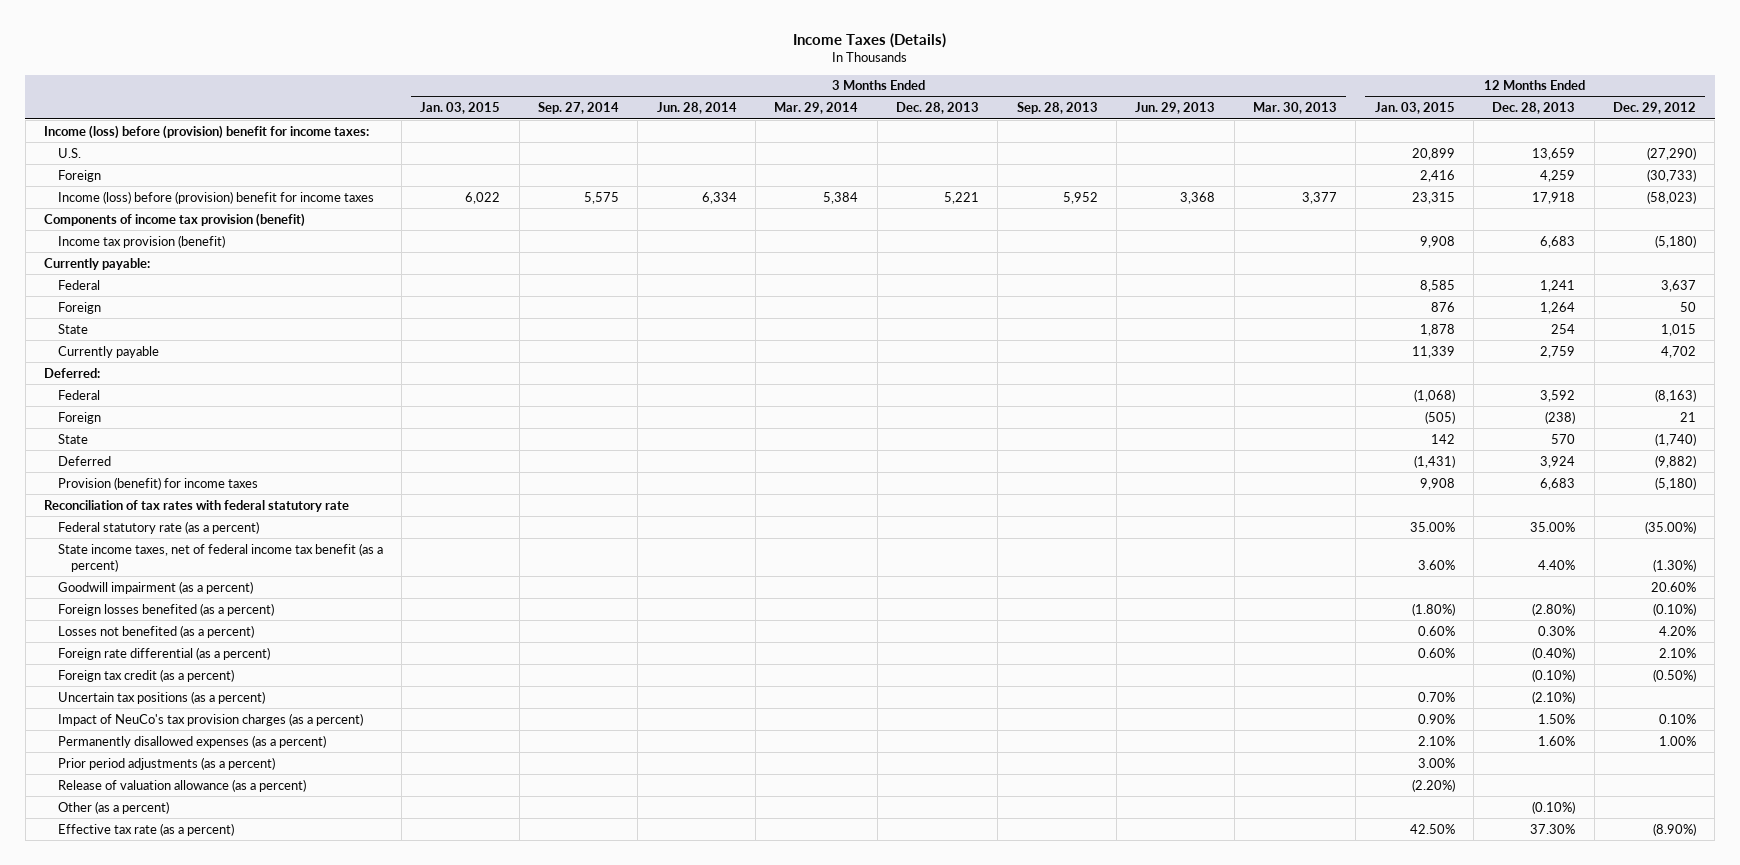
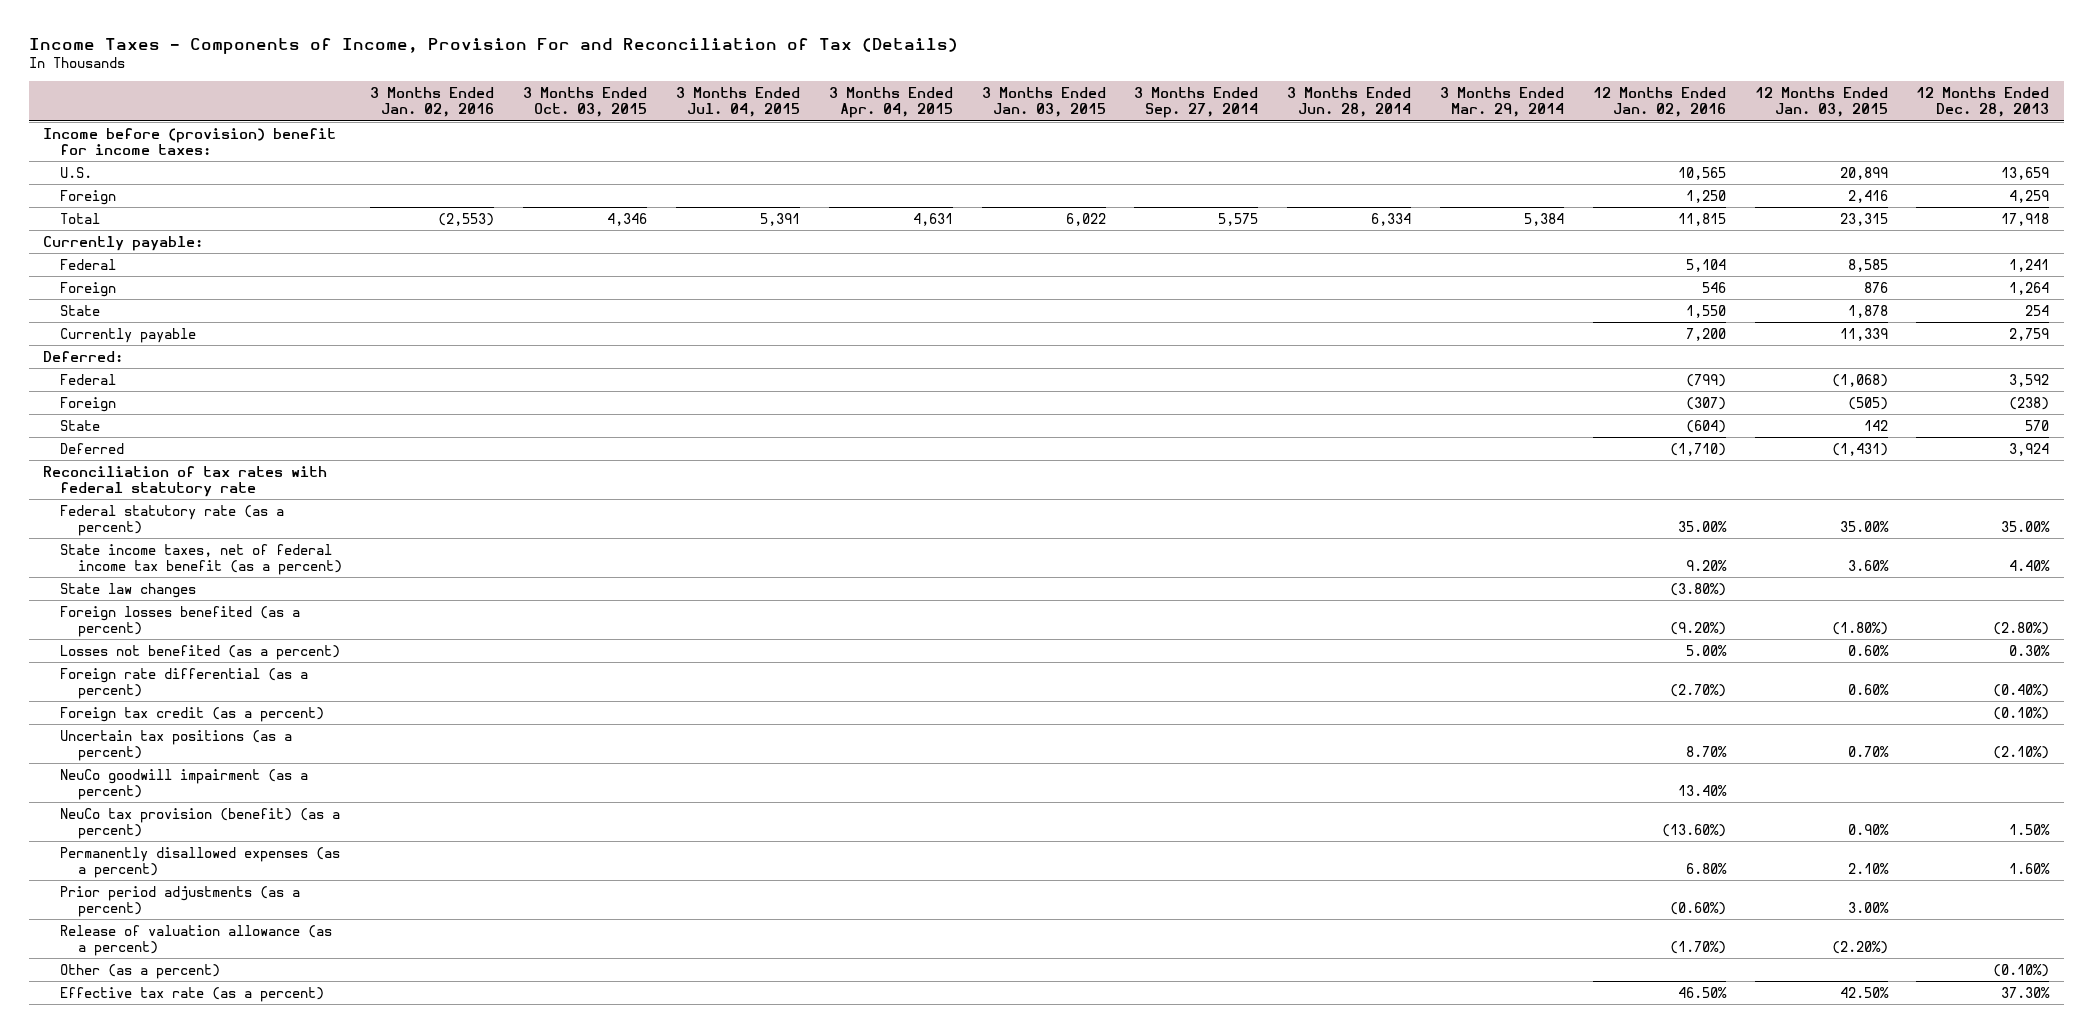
[792,32,946,48] Income Taxes (Details) -> [28,37,958,54] Income Taxes - Components of Income, Provision For and Reconciliation of Tax (Details)
[895,102,979,115] Dec. 28, 2013 -> none
[1016,102,1098,115] Sep. 28, 2013 -> none
[1135,102,1216,115] Jun. 29, 2013 -> none
[1252,102,1337,115] Mar. 30, 2013 -> none
[1612,102,1696,115] Dec. 29, 2012 -> none
none -> [370,87,495,118] 3 Months Ended Jan. 02, 2016
none -> [523,87,648,118] 3 Months Ended Oct. 03, 2015
none -> [676,87,801,118] 3 Months Ended Jul. 04, 2015
none -> [828,87,953,119] 3 Months Ended Apr. 04, 2015
none -> [1592,87,1726,118] 12 Months Ended Jan. 02, 2016
[44,124,370,139] Income (loss) before (provision) benefit for income taxes: -> [43,127,337,156] Income before (provision) benefit for income taxes:
[44,212,306,227] Components of income tax provision (benefit) -> none
[57,234,225,248] Income tax provision (benefit) -> none
[57,190,374,204] Income (loss) before (provision) benefit for income taxes -> [60,212,101,224] Total
[57,476,258,490] Provision (benefit) for income taxes -> none
[57,580,253,594] Goodwill impairment (as a percent) -> none
none -> [60,582,197,598] State law changes
none -> [60,768,309,801] NeuCo goodwill impairment (as a percent)
[57,712,363,726] Impact of NeuCo's tax provision charges (as a percent) -> [60,807,341,840] NeuCo tax provision (benefit) (as a percent)

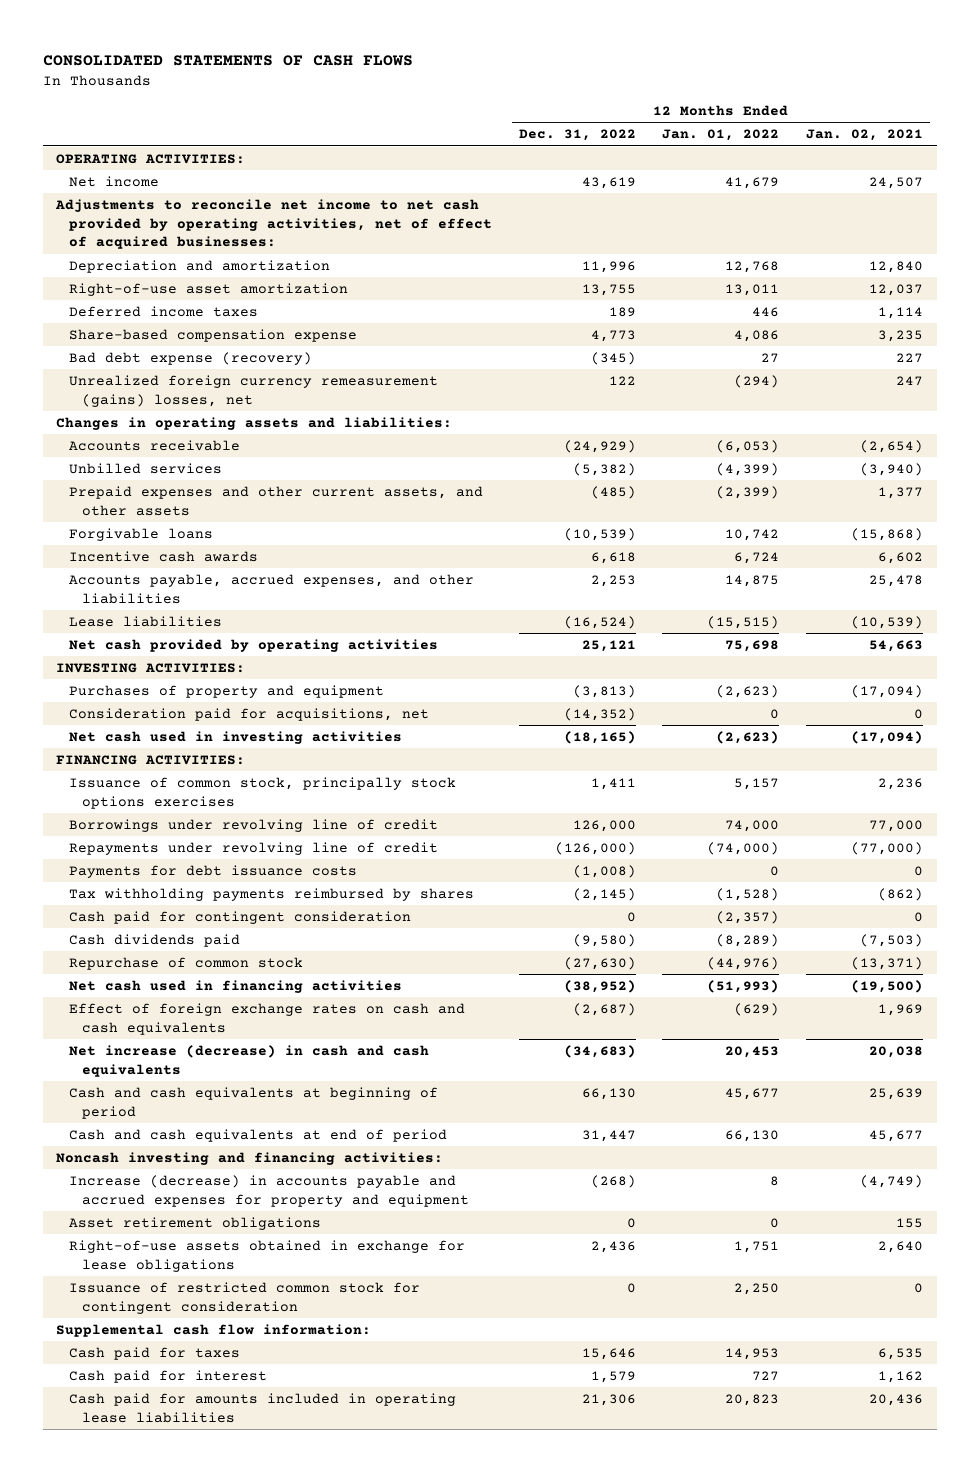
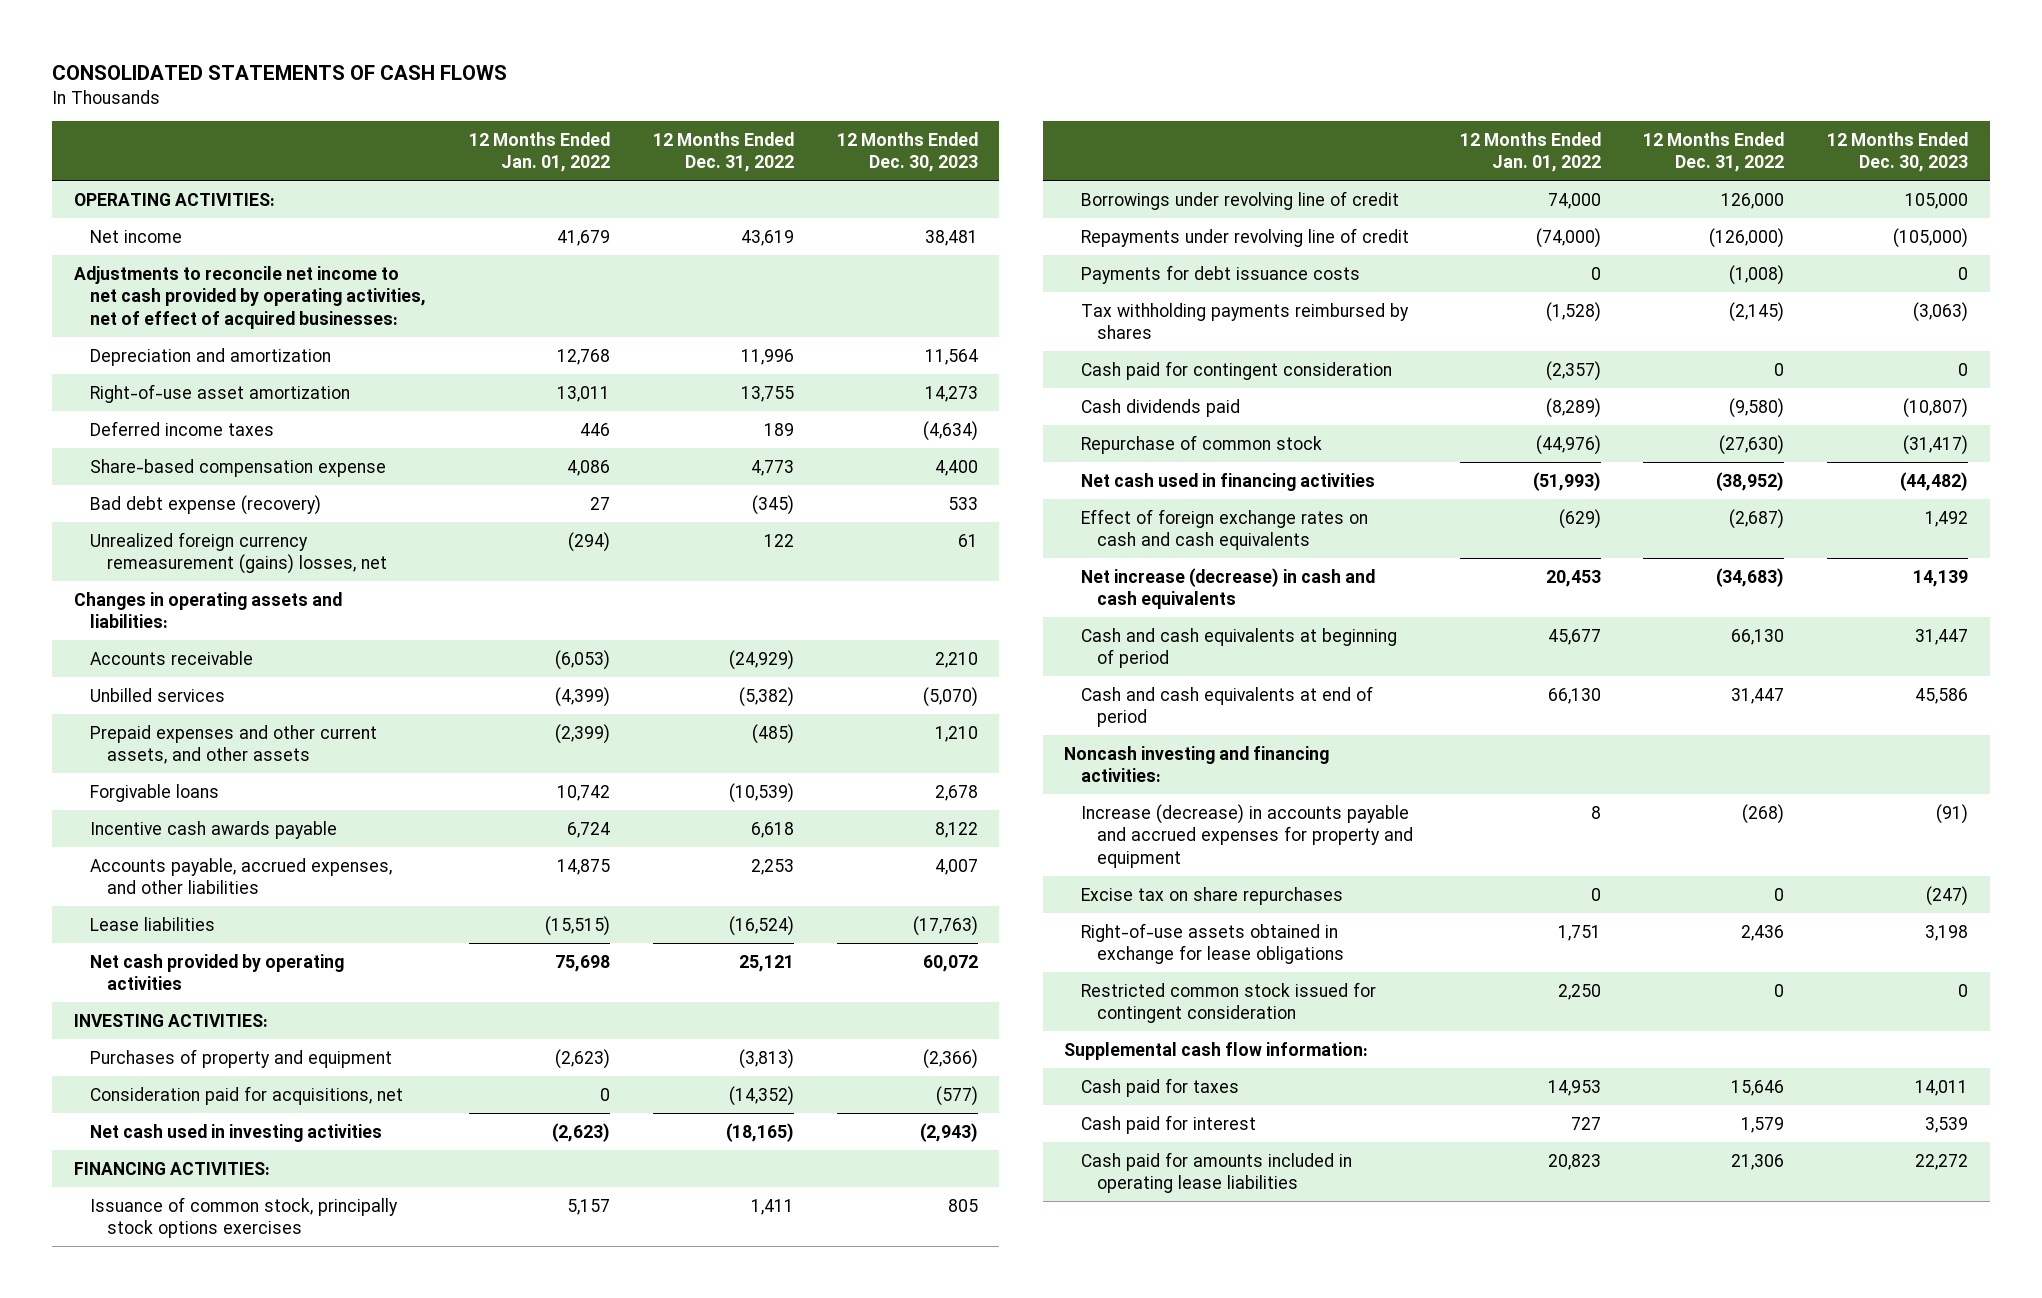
[806,129,924,142] Jan. 02, 2021 -> none
none -> [836,131,978,173] 12 Months Ended Dec. 30, 2023
[68,550,258,562] Incentive cash awards -> [90,820,338,839] Incentive cash awards payable
[68,1216,321,1230] Asset retirement obligations -> none
none -> [1080,886,1343,905] Excise tax on share repurchases
[68,1281,420,1314] Issuance of restricted common stock for contingent consideration -> [1080,981,1376,1024] Restricted common stock issued for contingent consideration

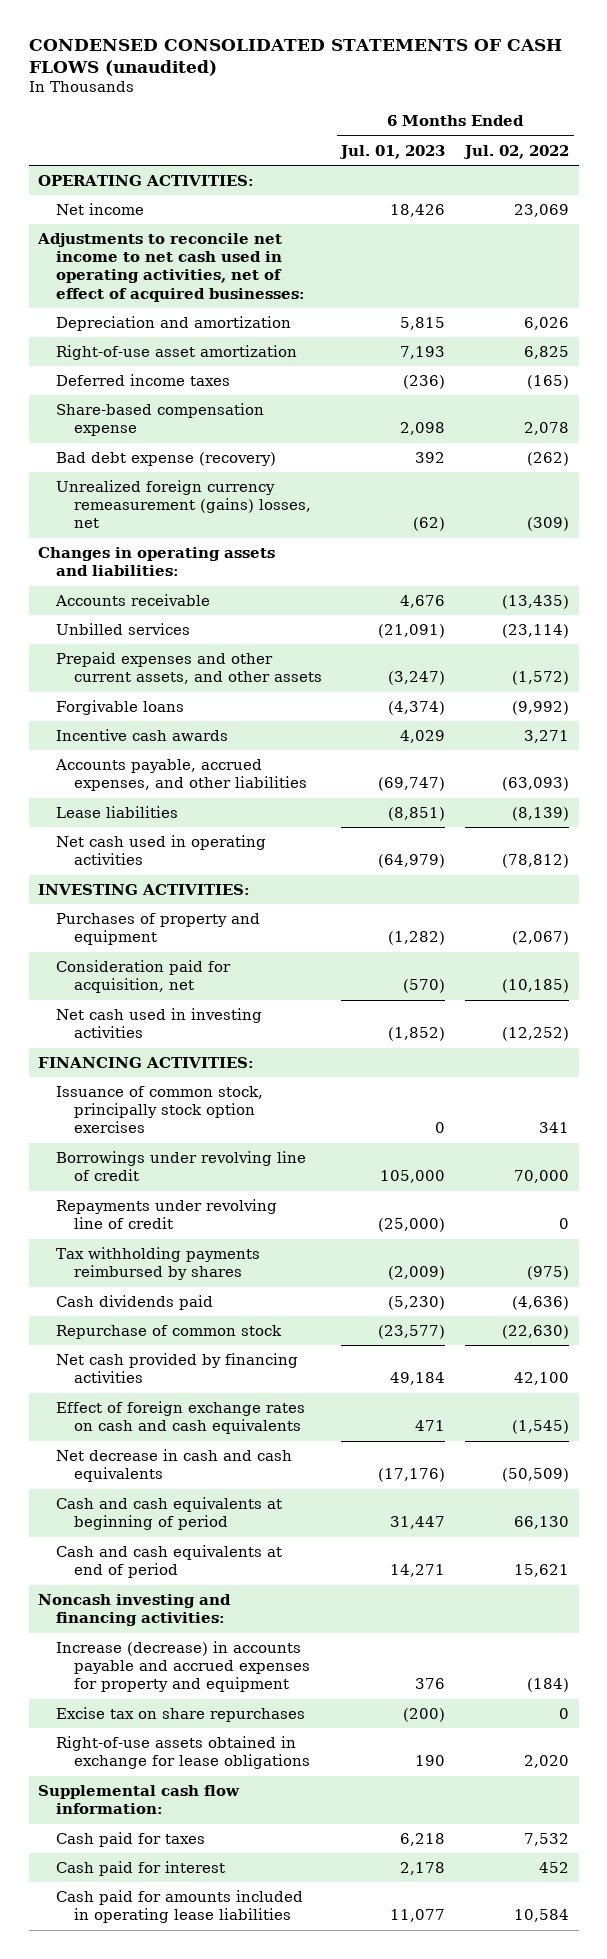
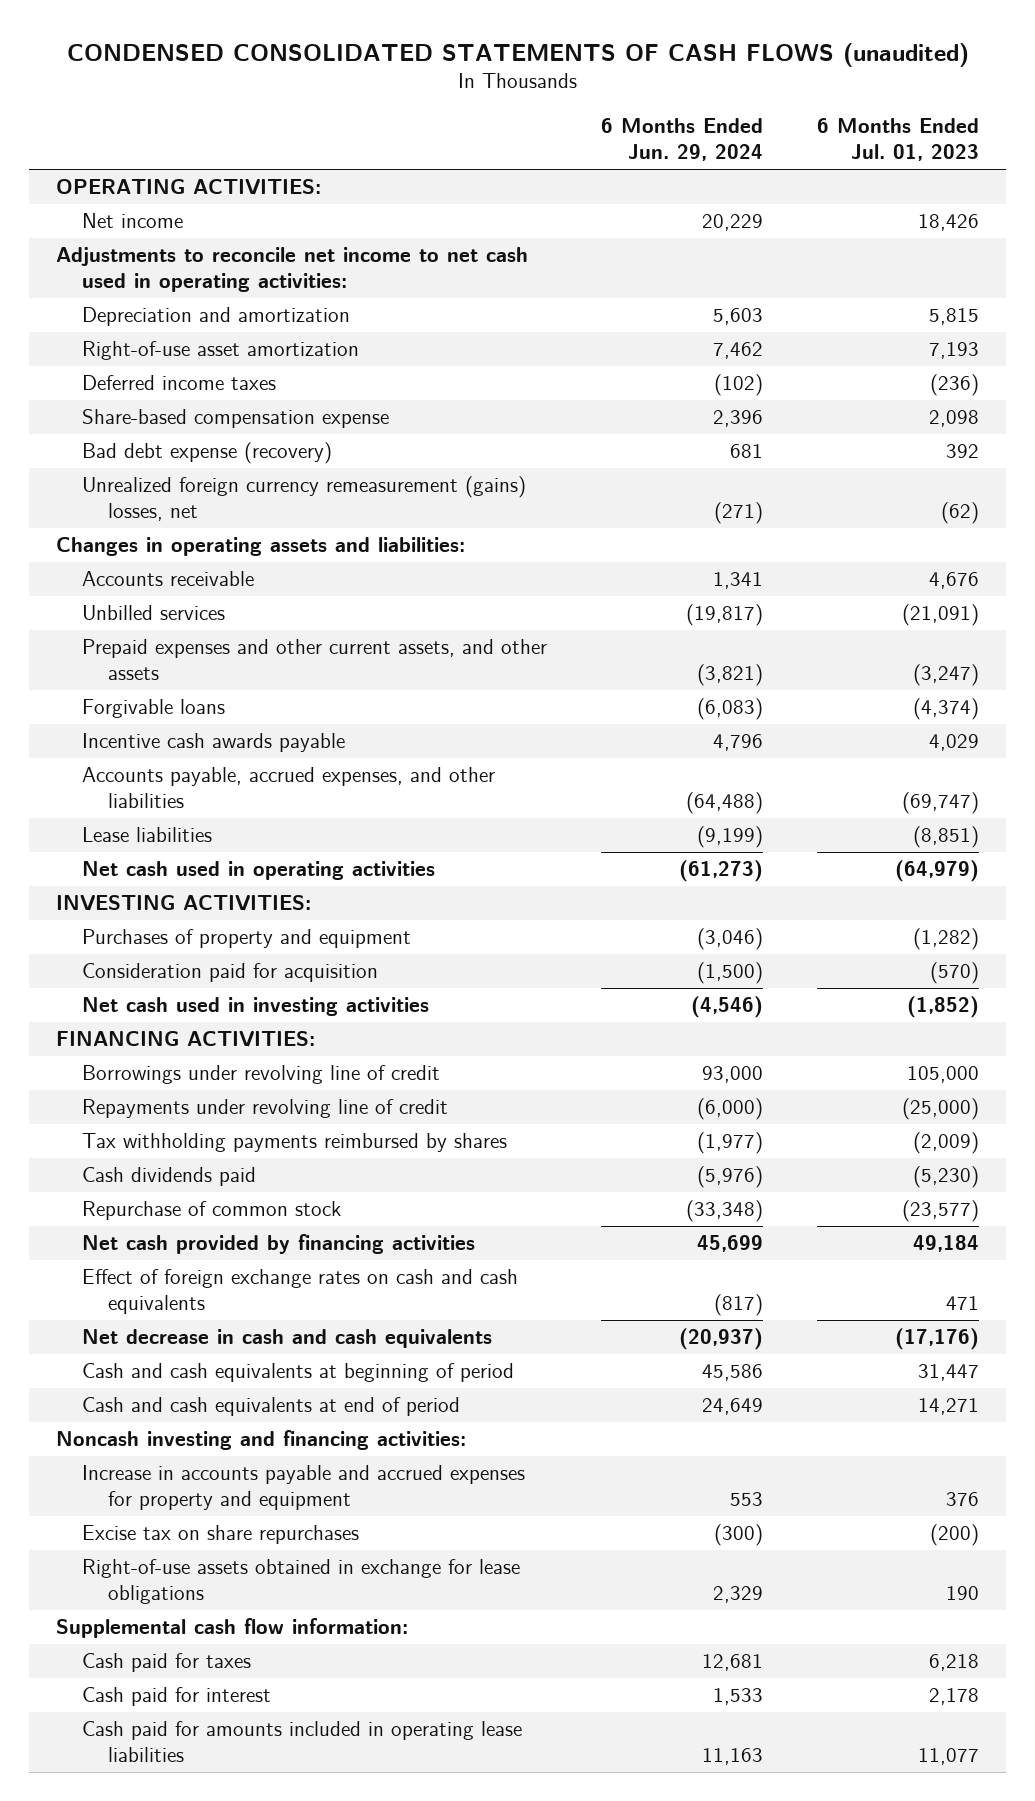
[462,144,569,159] Jul. 02, 2022 -> none
none -> [601,118,764,162] 6 Months Ended Jun. 29, 2024
[37,232,306,302] Adjustments to reconcile net income to net cash used in operating activities, net of effect of acquired businesses: -> [55,247,528,293] Adjustments to reconcile net income to net cash used in operating activities:
[56,728,229,741] Incentive cash awards -> [81,733,345,753] Incentive cash awards payable
[56,959,232,994] Consideration paid for acquisition, net -> [81,963,378,983] Consideration paid for acquisition
[56,1085,264,1134] Issuance of common stock, principally stock option exercises -> none
[56,1640,310,1693] Increase (decrease) in accounts payable and accrued expenses for property and equipment -> [81,1465,525,1511] Increase in accounts payable and accrued expenses for property and equipment

